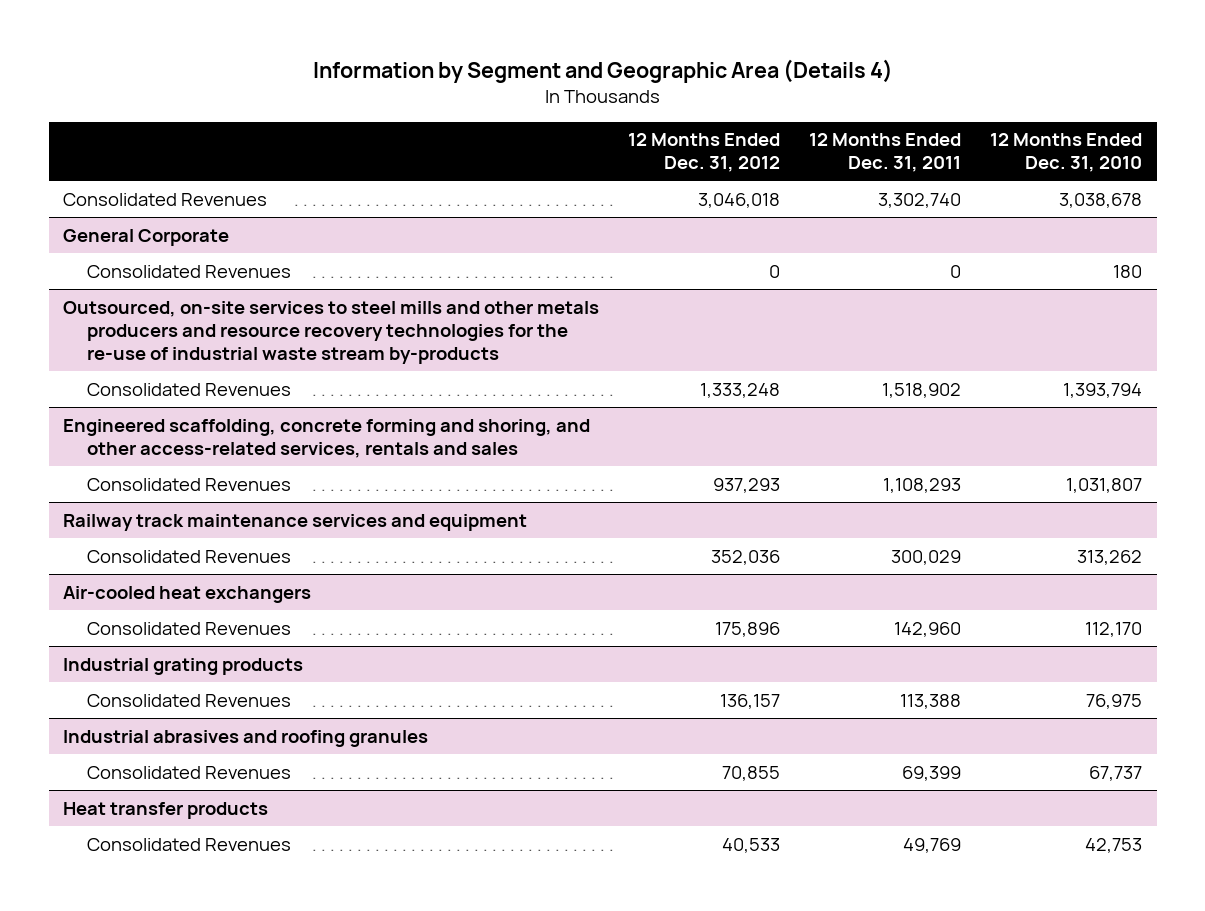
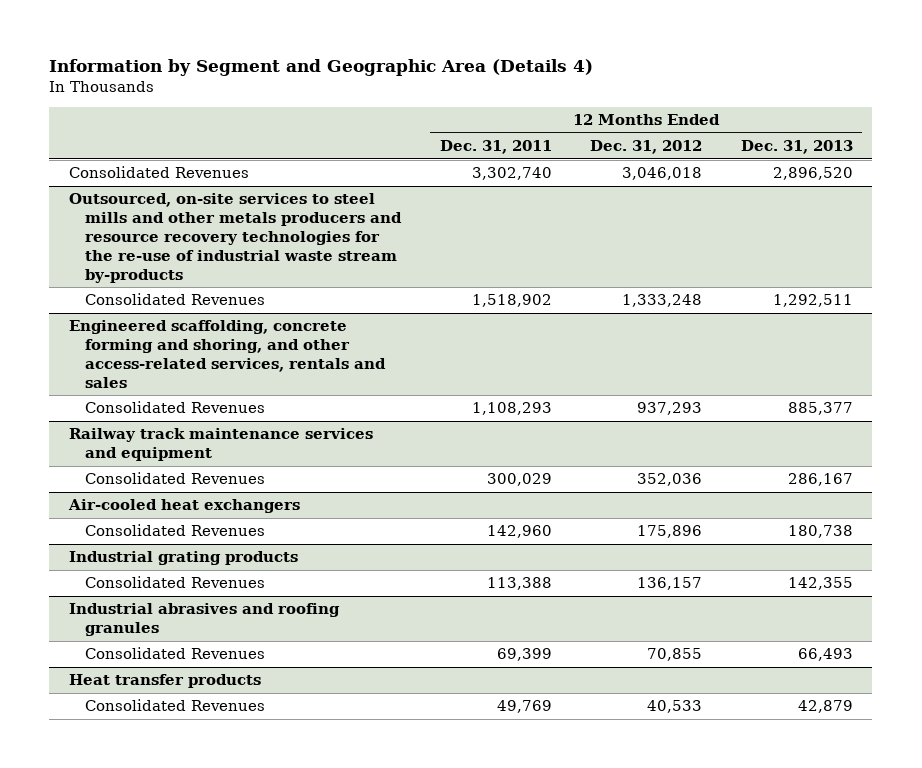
[990,133,1143,173] 12 Months Ended Dec. 31, 2010 -> none
none -> [740,140,853,155] Dec. 31, 2013
[63,228,230,246] General Corporate -> none
[86,264,291,278] Consolidated Revenues -> none

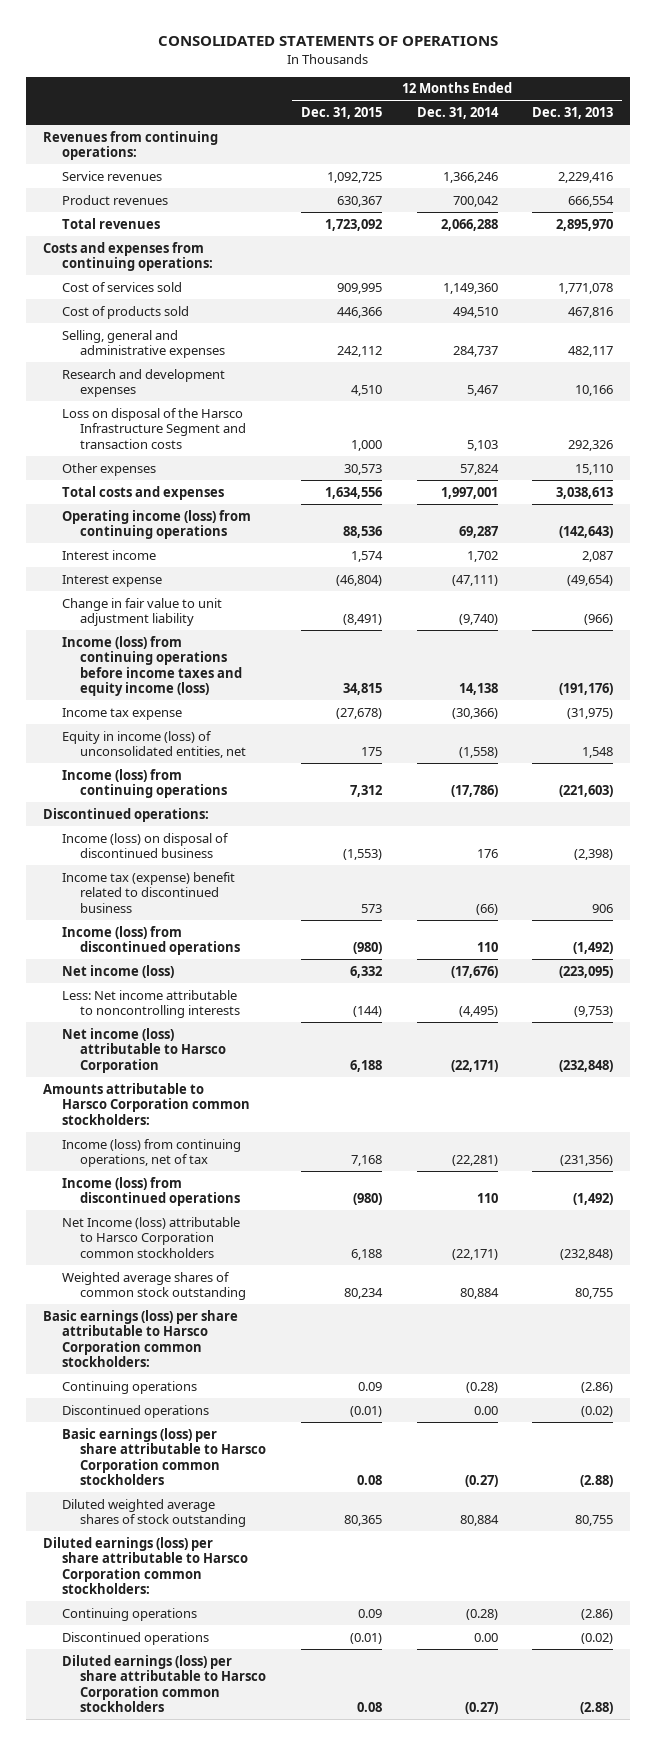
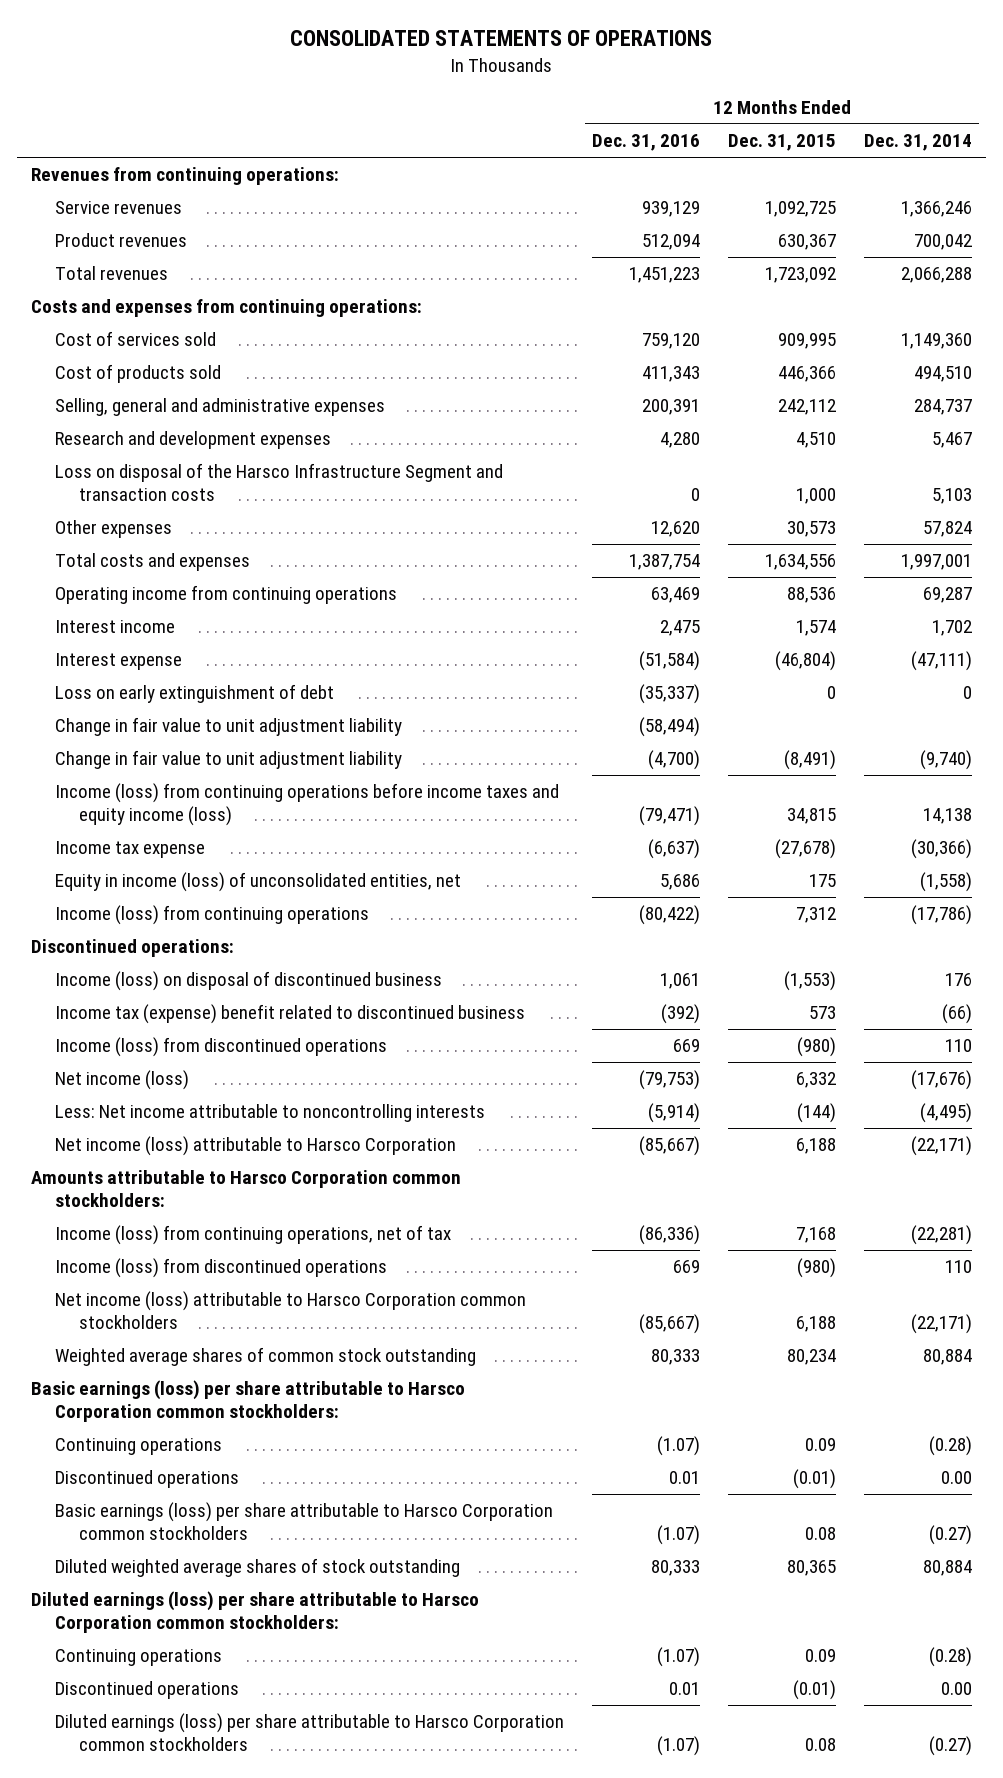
[532,106,614,119] Dec. 31, 2013 -> none
none -> [591,134,700,152] Dec. 31, 2016
[61,509,251,540] Operating income (loss) from continuing operations -> [54,585,397,605] Operating income from continuing operations
none -> [54,684,334,704] Loss on early extinguishment of debt
none -> [54,717,402,737] Change in fair value to unit adjustment liability
[61,1216,240,1258] Net Income (loss) attributable to Harsco Corporation common stockholders -> [54,1291,526,1330] Net income (loss) attributable to Harsco Corporation common stockholders

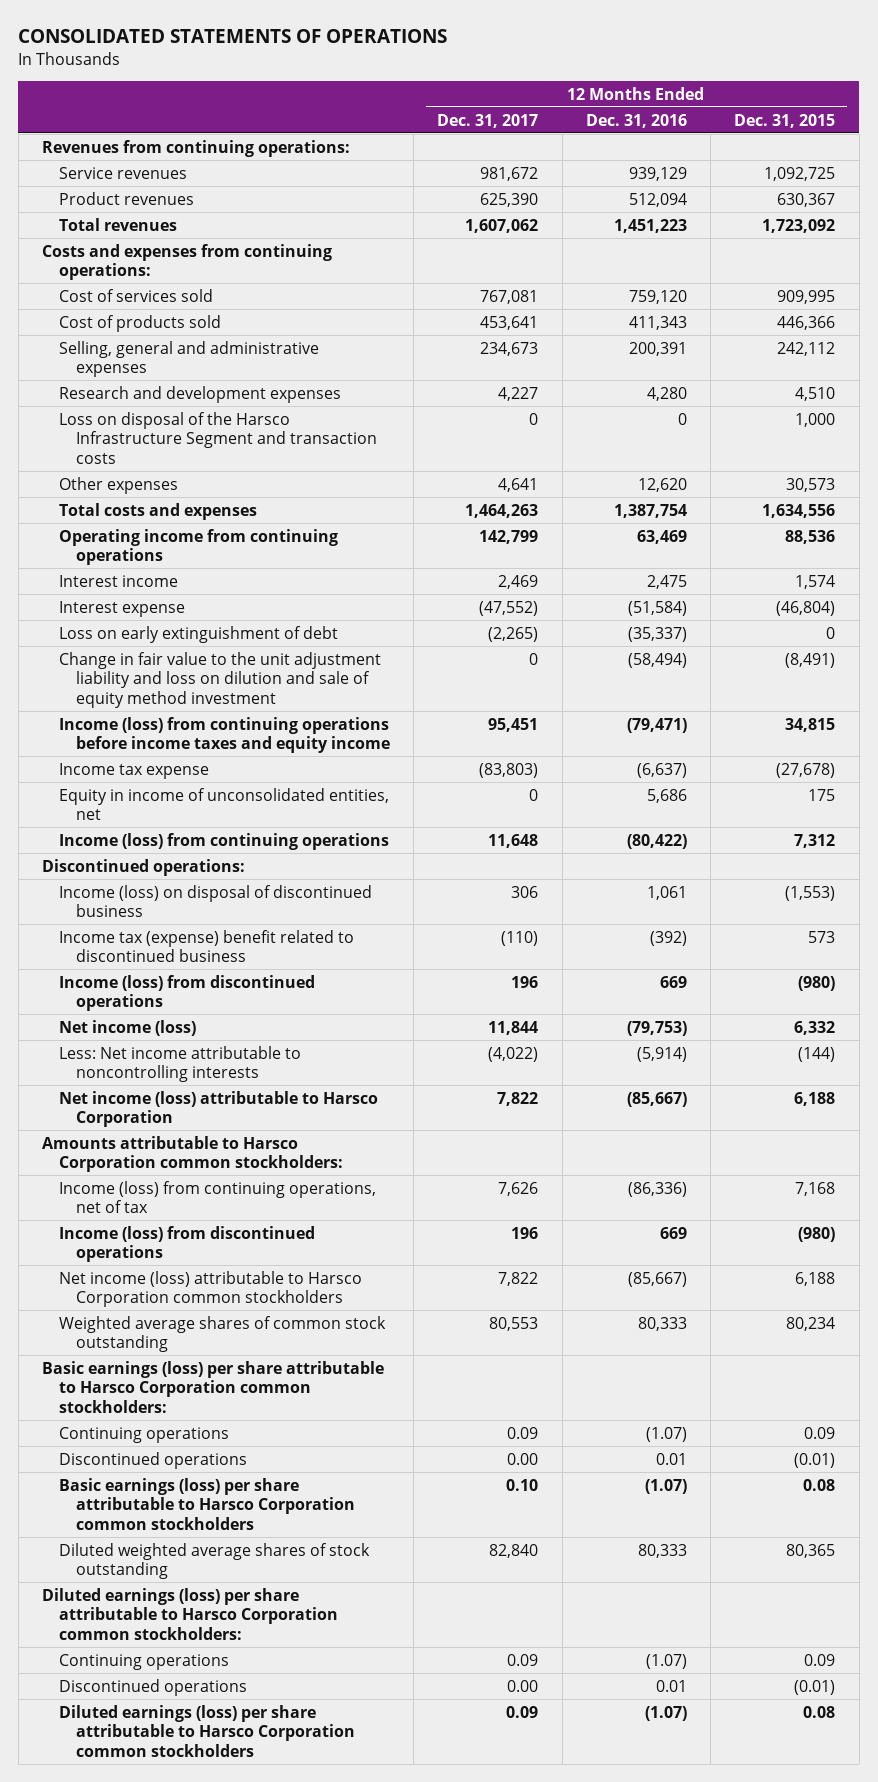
[863,134,972,152] Dec. 31, 2014 -> none
none -> [437,113,539,128] Dec. 31, 2017
[54,717,402,737] Change in fair value to unit adjustment liability -> none
[54,750,402,770] Change in fair value to unit adjustment liability -> none
none -> [59,651,382,708] Change in fair value to the unit adjustment liability and loss on dilution and sale of equity method investment
[54,783,559,827] Income (loss) from continuing operations before income taxes and equity income (loss) -> [59,716,391,754] Income (loss) from continuing operations before income taxes and equity income
[54,872,461,893] Equity in income (loss) of unconsolidated entities, net -> [59,787,390,821] Equity in income of unconsolidated entities, net

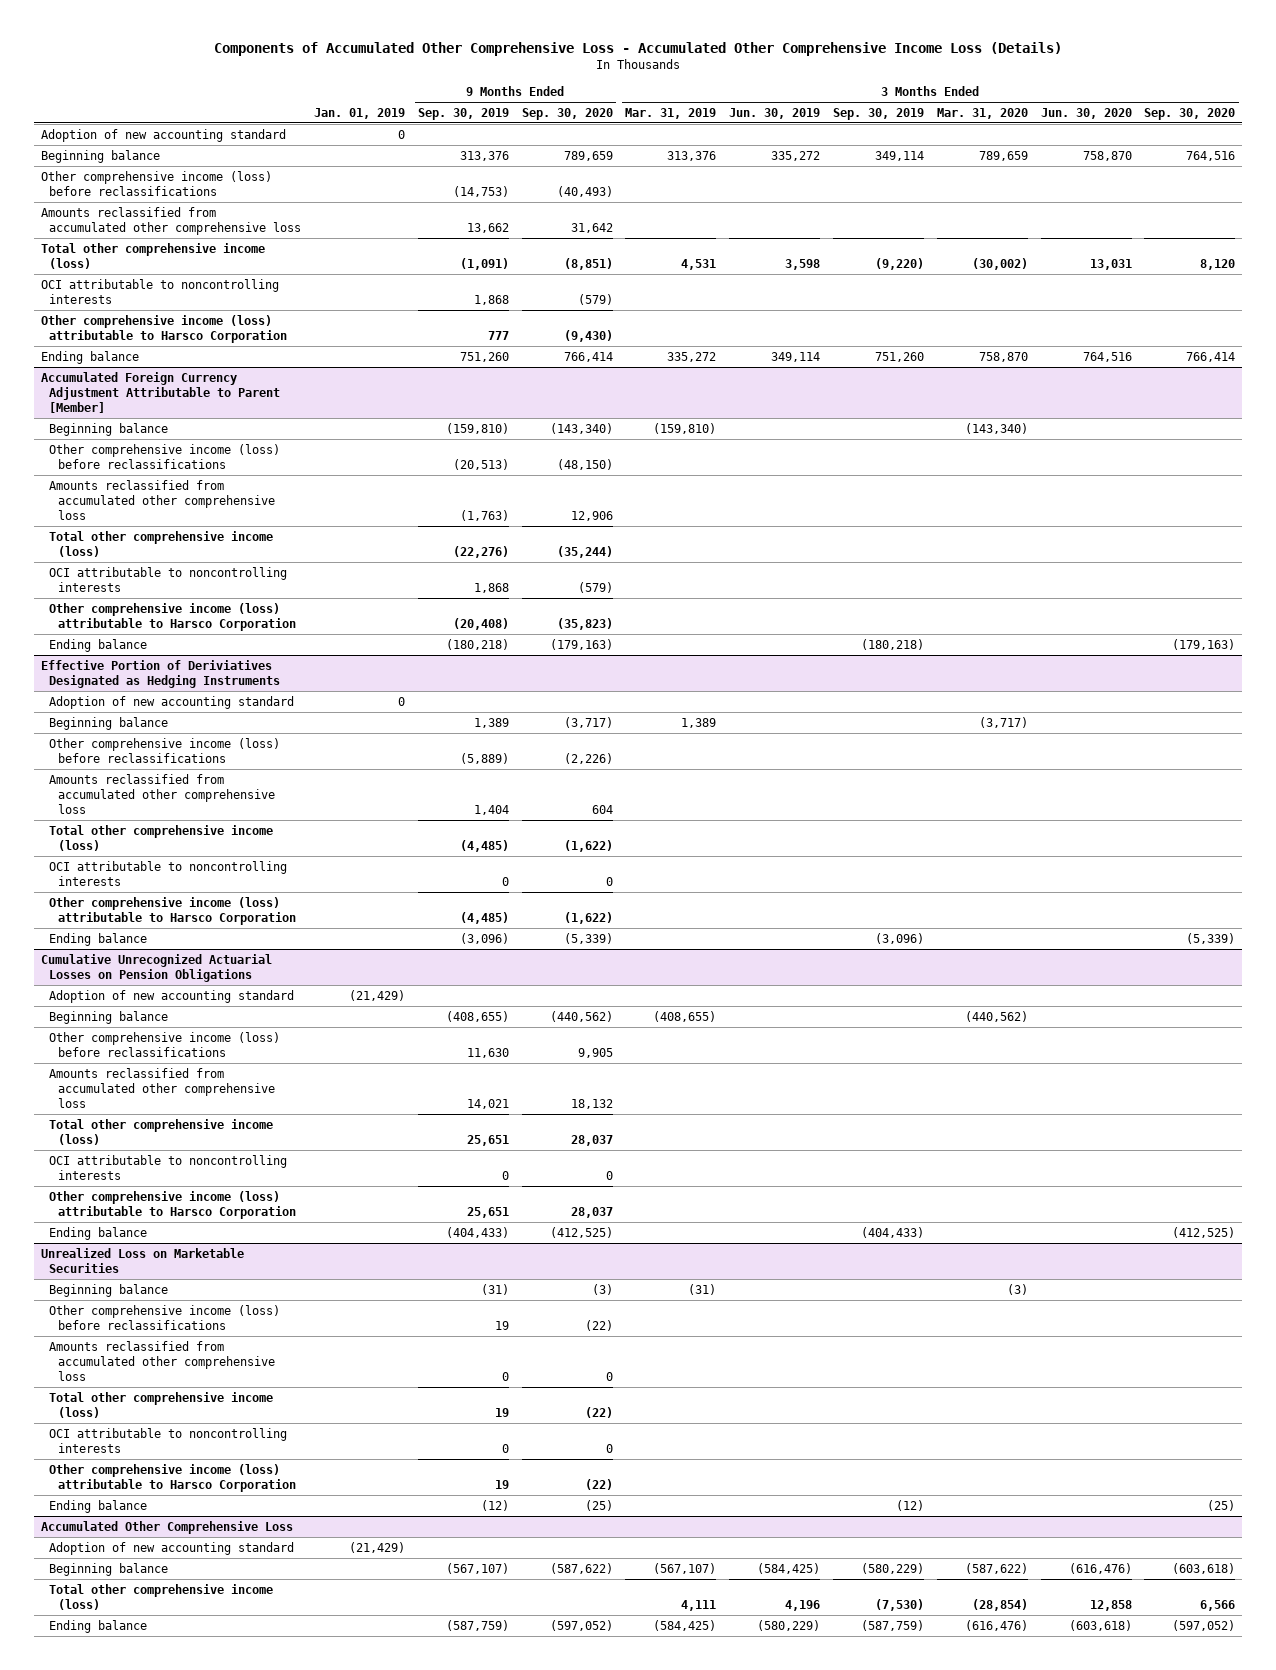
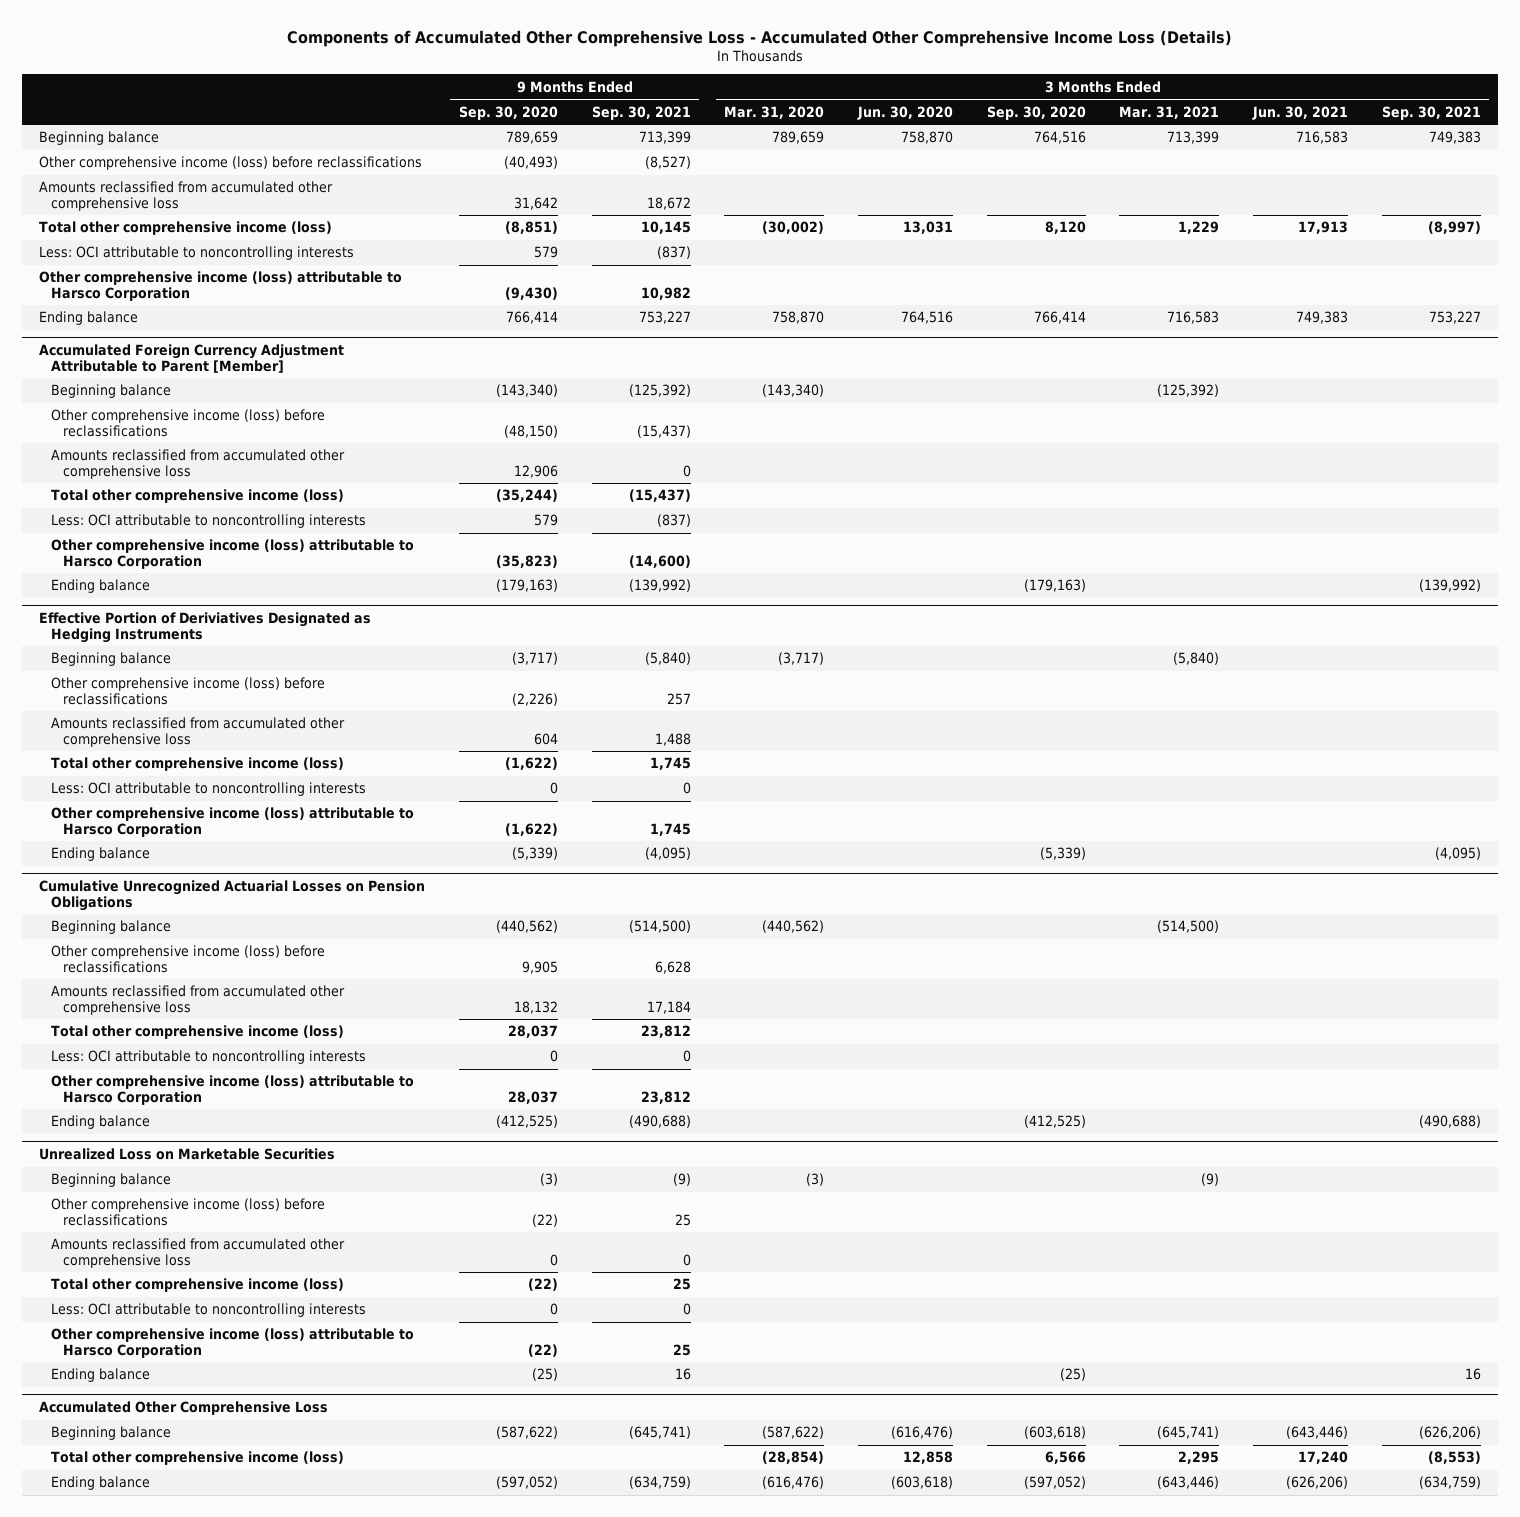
[314,107,406,119] Jan. 01, 2019 -> none
[417,107,509,120] Sep. 30, 2019 -> none
[625,107,717,119] Mar. 31, 2019 -> none
[729,107,821,119] Jun. 30, 2019 -> none
[833,107,925,120] Sep. 30, 2019 -> none
none -> [591,105,691,120] Sep. 30, 2021
none -> [1119,105,1220,119] Mar. 31, 2021
none -> [1252,105,1349,120] Jun. 30, 2021
none -> [1381,105,1481,120] Sep. 30, 2021
[40,128,286,142] Adoption of new accounting standard -> none
[40,278,279,304] OCI attributable to noncontrolling interests -> [39,246,355,261] Less: OCI attributable to noncontrolling interests
[577,293,613,305] (579) -> [533,246,558,259] 579
[49,566,288,592] OCI attributable to noncontrolling interests -> [51,514,367,529] Less: OCI attributable to noncontrolling interests
[577,581,613,593] (579) -> [533,514,558,527] 579
[49,695,295,709] Adoption of new accounting standard -> none
[49,860,288,886] OCI attributable to noncontrolling interests -> [51,782,367,797] Less: OCI attributable to noncontrolling interests
[49,989,295,1003] Adoption of new accounting standard -> none
[49,1154,288,1180] OCI attributable to noncontrolling interests -> [51,1050,367,1065] Less: OCI attributable to noncontrolling interests
[49,1427,288,1453] OCI attributable to noncontrolling interests -> [51,1303,367,1318] Less: OCI attributable to noncontrolling interests
[49,1541,295,1555] Adoption of new accounting standard -> none

